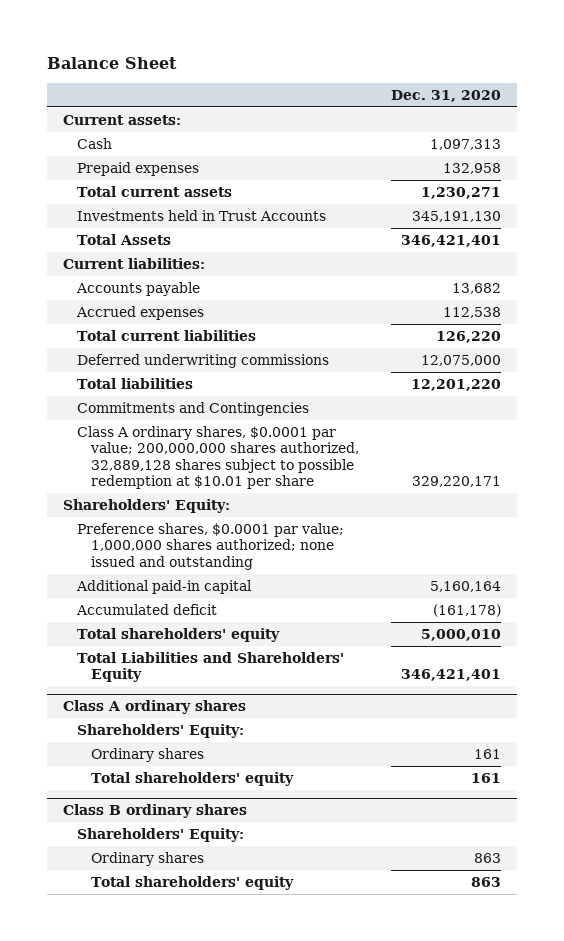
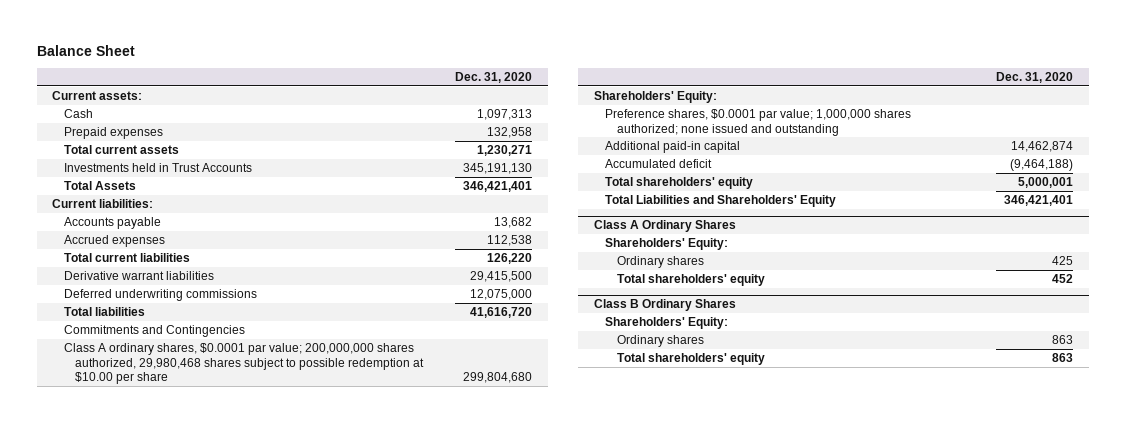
none -> [63,271,214,281] Derivative warrant liabilities
[410,379,501,392] 12,201,220 -> [469,307,532,319] 41,616,720
[76,426,359,490] Class A ordinary shares, $0.0001 par value; 200,000,000 shares authorized, 32,889,128 shares subject to possible redemption at $10.01 per share -> [63,343,425,385] Class A ordinary shares, $0.0001 par value; 200,000,000 shares authorized, 29,980,468 shares subject to possible redemption at $10.00 per share
[411,476,501,488] 329,220,171 -> [462,372,532,384] 299,804,680
[429,581,501,593] 5,160,164 -> [1011,141,1074,153] 14,462,874
[432,604,501,618] (161,178) -> [1010,159,1074,172] (9,464,188)
[420,629,501,642] 5,000,010 -> [1018,177,1074,189] 5,000,001
[63,700,247,715] Class A ordinary shares -> [593,220,736,233] Class A Ordinary Shares
[473,749,501,760] 161 -> [1052,256,1074,266] 425
[470,773,501,784] 161 -> [1052,274,1074,284] 452
[63,804,248,819] Class B ordinary shares -> [593,299,736,312] Class B Ordinary Shares

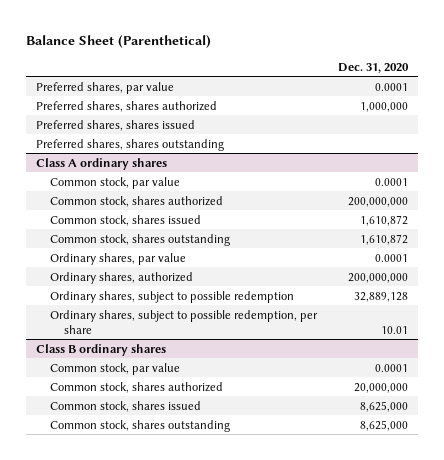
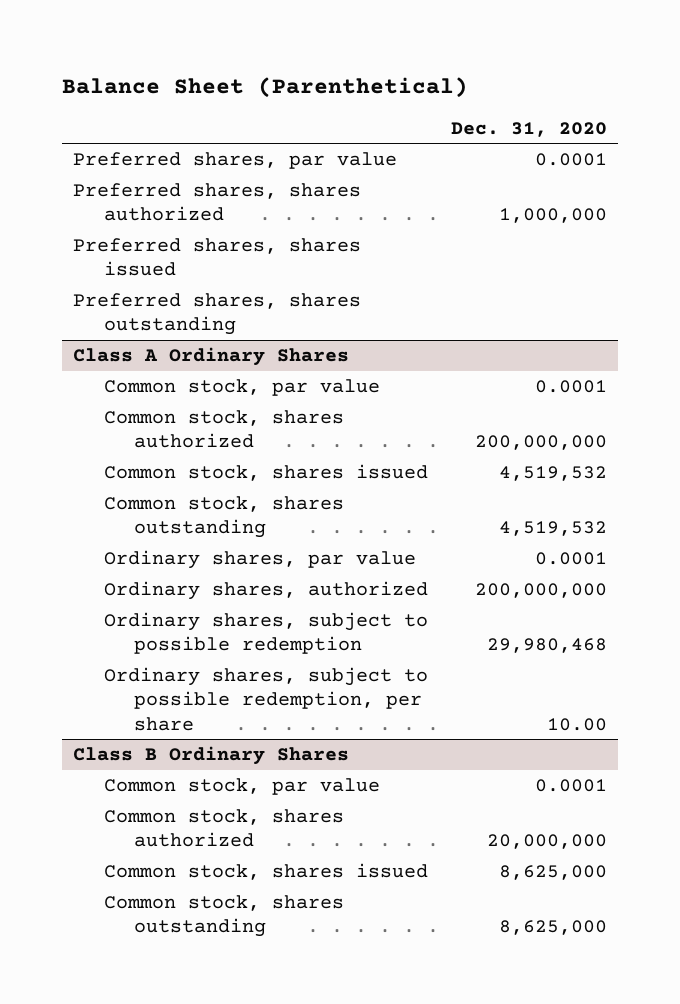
[35,157,167,170] Class A ordinary shares -> [73,347,350,367] Class A Ordinary Shares
[359,214,408,226] 1,610,872 -> [498,466,607,482] 4,519,532
[359,233,408,245] 1,610,872 -> [498,521,607,537] 4,519,532
[353,291,408,302] 32,889,128 -> [486,638,607,654] 29,980,468
[380,325,408,334] 10.01 -> [546,717,607,731] 10.00
[35,343,166,356] Class B ordinary shares -> [73,746,350,766] Class B Ordinary Shares

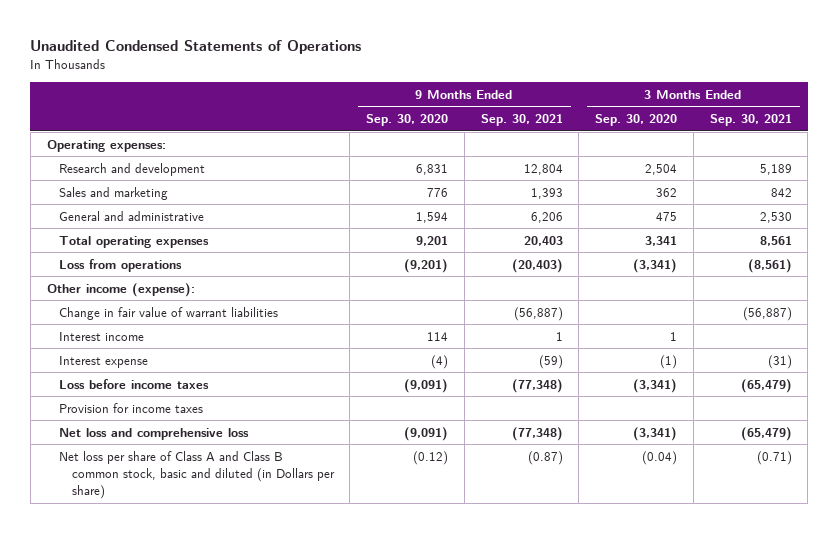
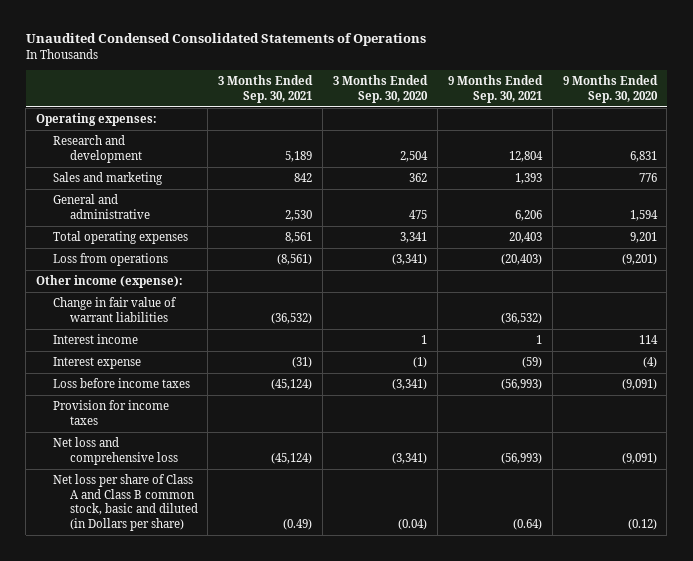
[30,39,362,54] Unaudited Condensed Statements of Operations -> [25,33,426,47] Unaudited Condensed Consolidated Statements of Operations
[513,306,563,321] (56,887) -> [500,312,542,324] (36,532)
[742,306,792,321] (56,887) -> [271,312,313,324] (36,532)
[511,378,563,393] (77,348) -> [500,379,542,391] (56,993)
[740,378,792,393] (65,479) -> [271,379,313,391] (45,124)
[511,426,563,441] (77,348) -> [500,452,542,464] (56,993)
[740,426,792,441] (65,479) -> [271,452,313,464] (45,124)
[527,450,563,465] (0.87) -> [512,518,542,530] (0.64)
[756,450,792,465] (0.71) -> [283,518,313,530] (0.49)

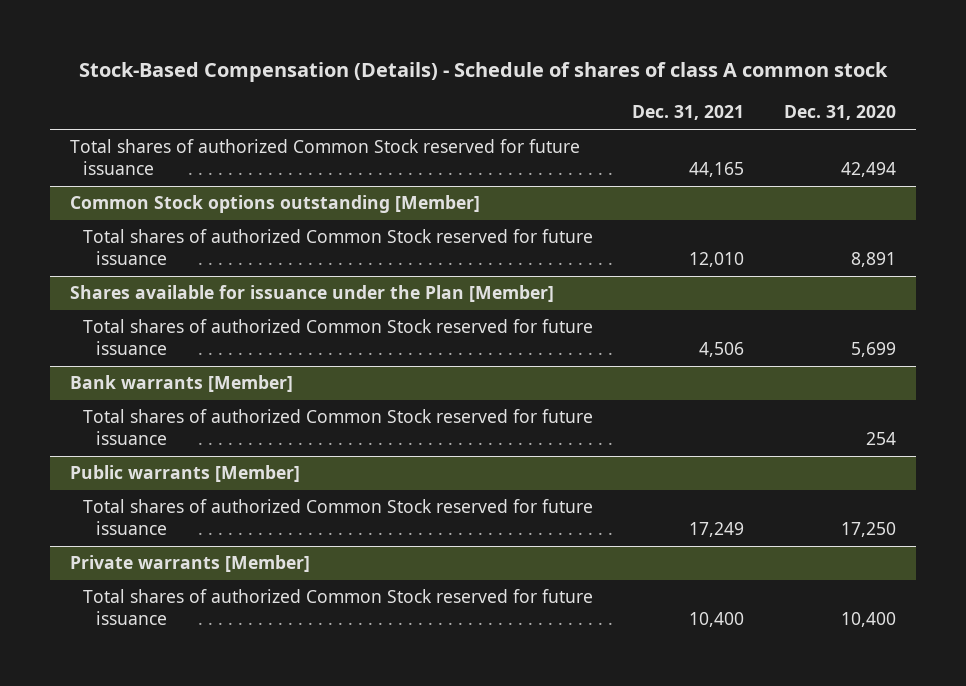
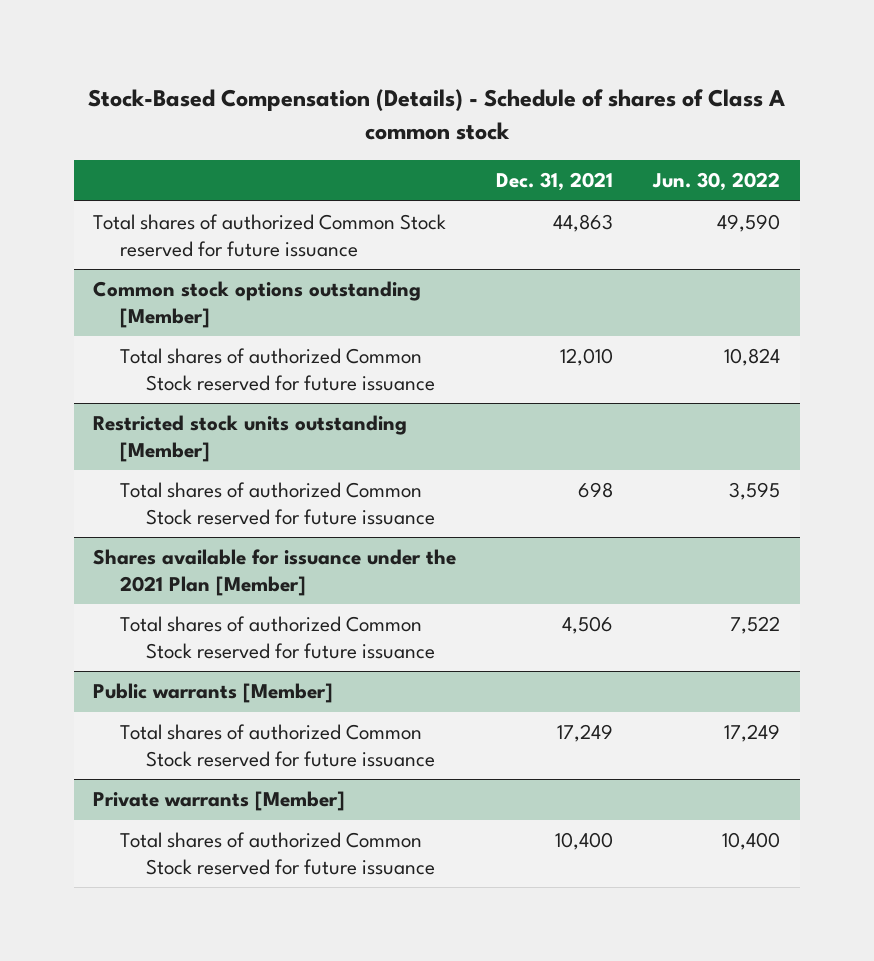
[79,62,889,83] Stock-Based Compensation (Details) - Schedule of shares of class A common stock -> [87,89,785,140] Stock-Based Compensation (Details) - Schedule of shares of Class A common stock
[784,105,897,121] Dec. 31, 2020 -> none
none -> [652,172,781,192] Jun. 30, 2022
[689,161,745,177] 44,165 -> [553,214,614,233] 44,863
[70,195,481,214] Common Stock options outstanding [Member] -> [93,281,422,328] Common stock options outstanding [Member]
none -> [93,415,408,462] Restricted stock units outstanding [Member]
none -> [119,482,436,525] Total shares of authorized Common Stock reserved for future issuance
[70,285,555,303] Shares available for issuance under the Plan [Member] -> [93,549,457,596] Shares available for issuance under the 2021 Plan [Member]
[70,375,294,393] Bank warrants [Member] -> none
[82,409,593,445] Total shares of authorized Common Stock reserved for future issuance -> none

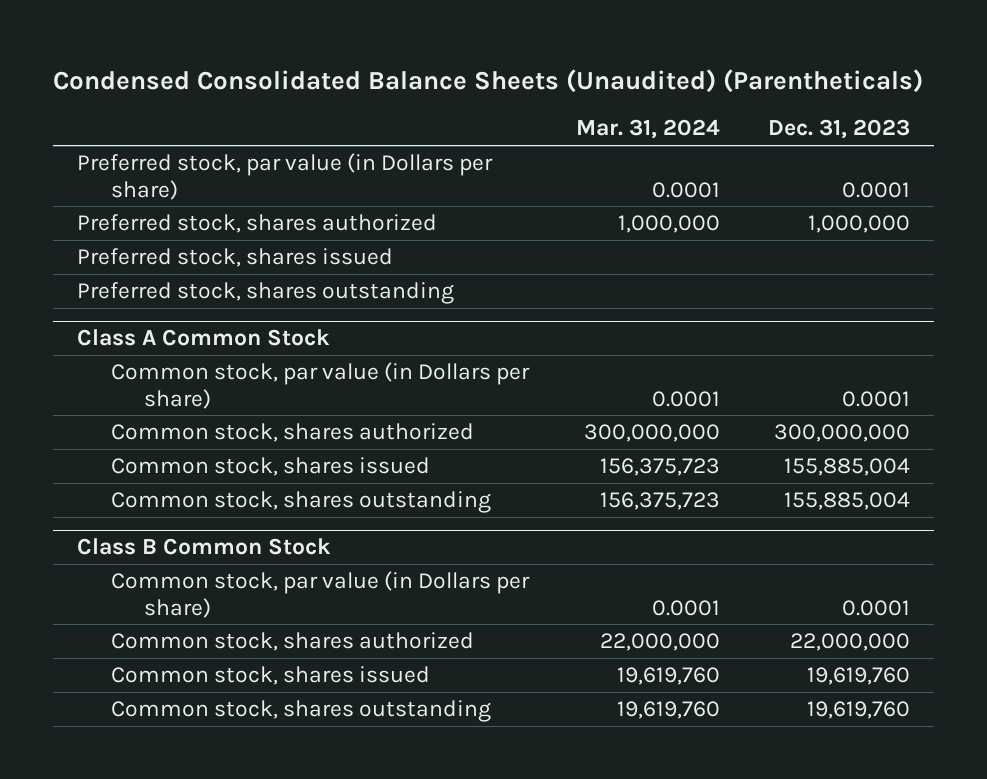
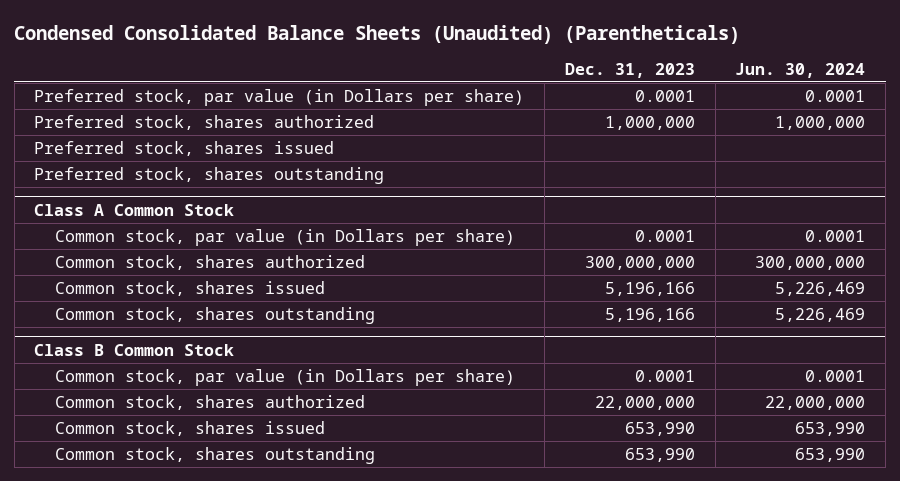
[576,119,721,140] Mar. 31, 2024 -> none
none -> [735,62,866,78] Jun. 30, 2024
[783,457,910,476] 155,885,004 -> [604,281,695,296] 5,196,166
[783,491,910,510] 155,885,004 -> [604,307,695,322] 5,196,166
[806,666,910,685] 19,619,760 -> [624,421,695,436] 653,990
[806,700,910,719] 19,619,760 -> [624,447,695,462] 653,990

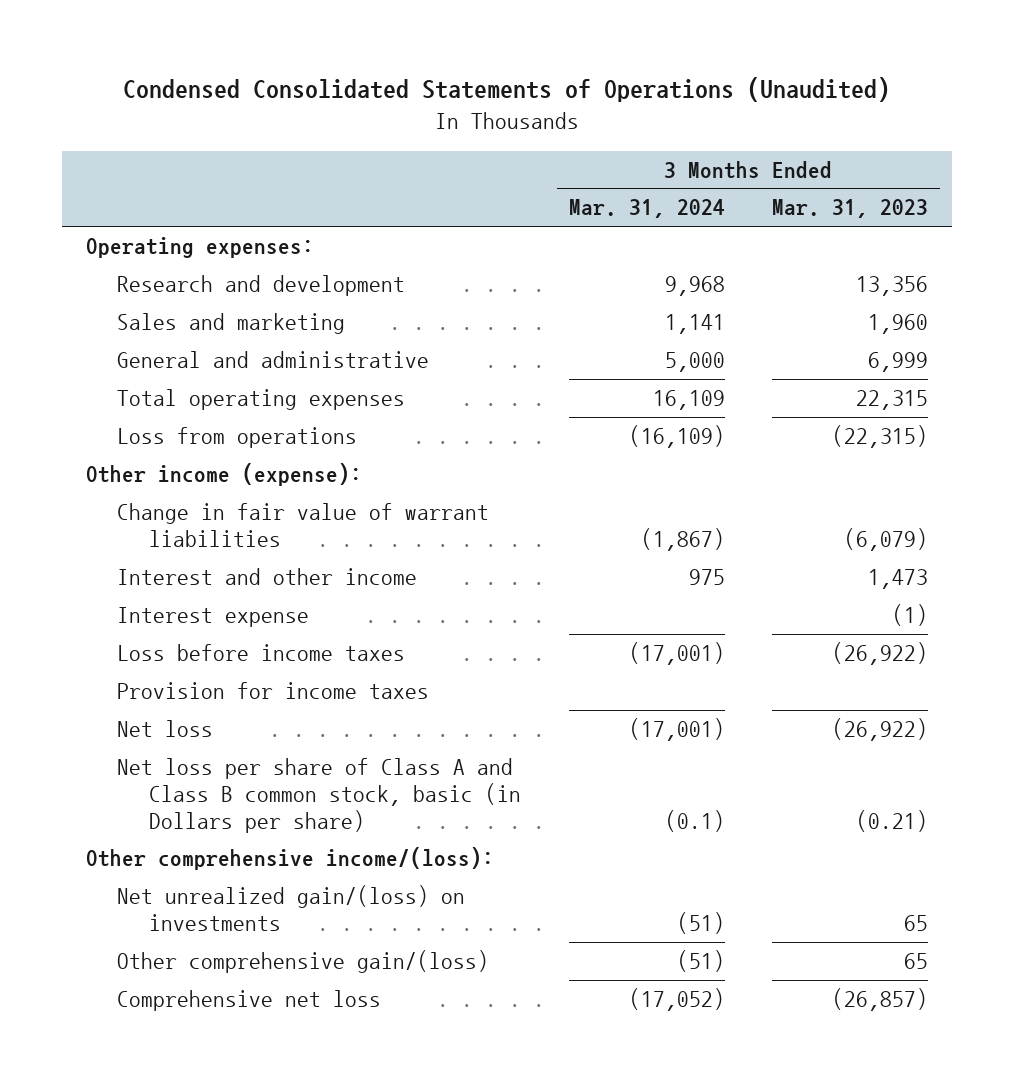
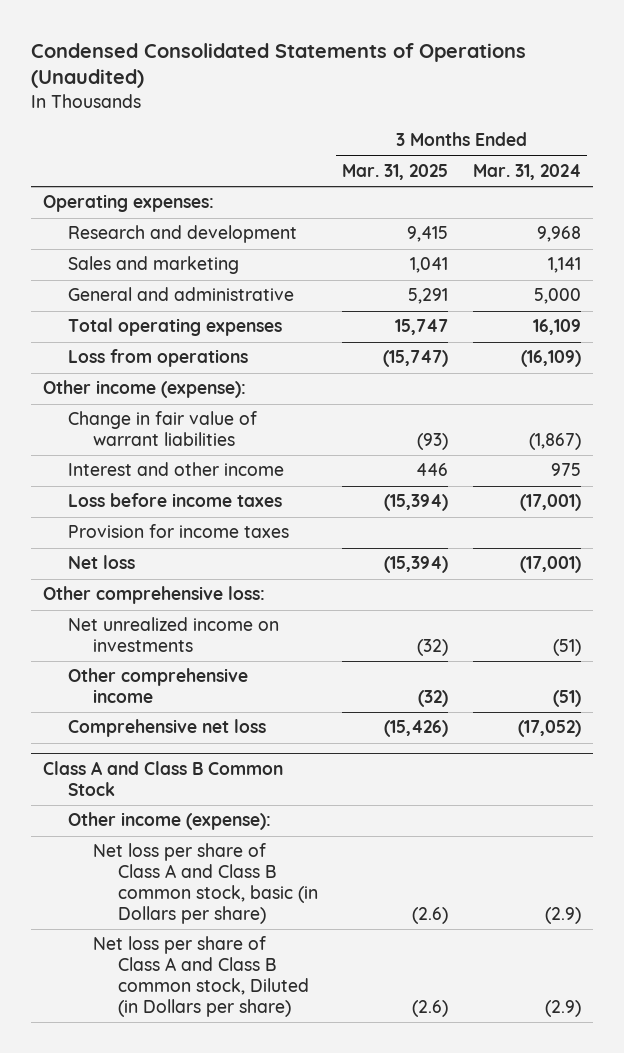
[772,199,929,219] Mar. 31, 2023 -> none
none -> [342,163,449,180] Mar. 31, 2025
[117,607,310,628] Interest expense -> none
[117,758,521,833] Net loss per share of Class A and Class B common stock, basic (in Dollars per share) -> none
[86,847,495,871] Other comprehensive income/(loss): -> [43,586,266,605] Other comprehensive loss:
[117,885,466,931] Net unrealized gain/(loss) on investments -> [67,617,279,653] Net unrealized income on investments
[117,950,490,974] Other comprehensive gain/(loss) -> [67,668,248,704] Other comprehensive income
none -> [43,760,284,796] Class A and Class B Common Stock
none -> [67,812,271,831] Other income (expense):
none -> [92,843,318,924] Net loss per share of Class A and Class B common stock, basic (in Dollars per share)
none -> [92,936,309,1017] Net loss per share of Class A and Class B common stock, Diluted (in Dollars per share)

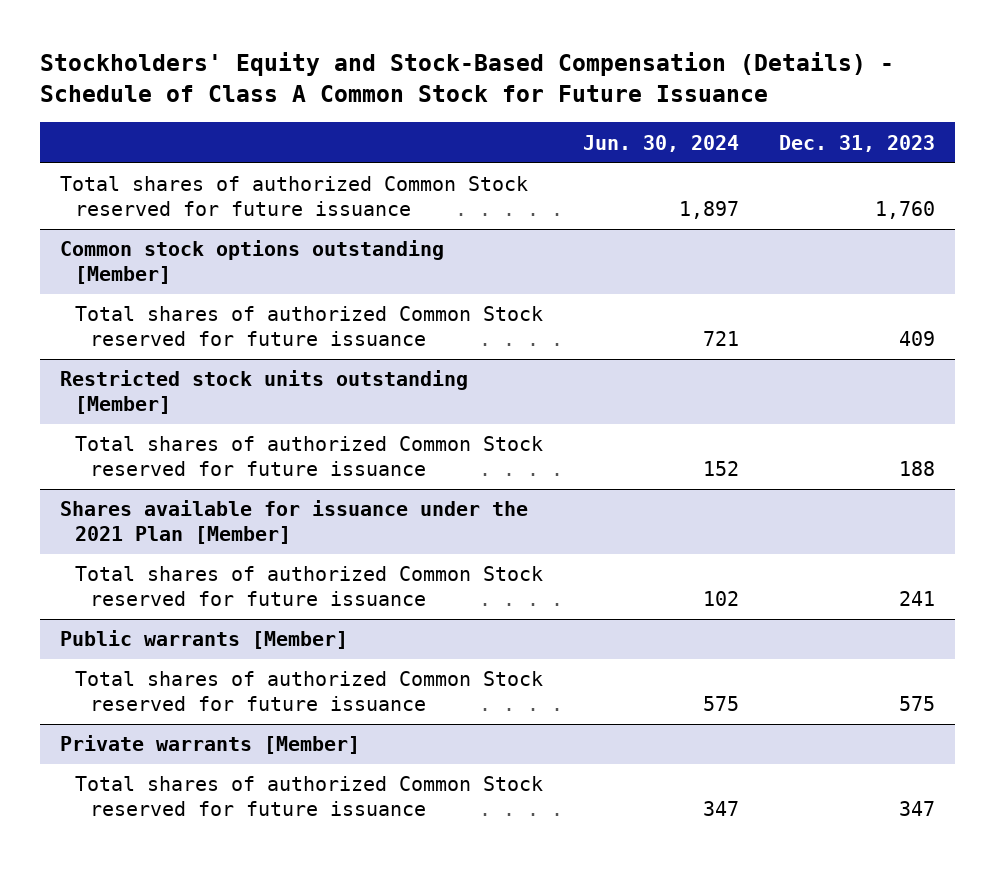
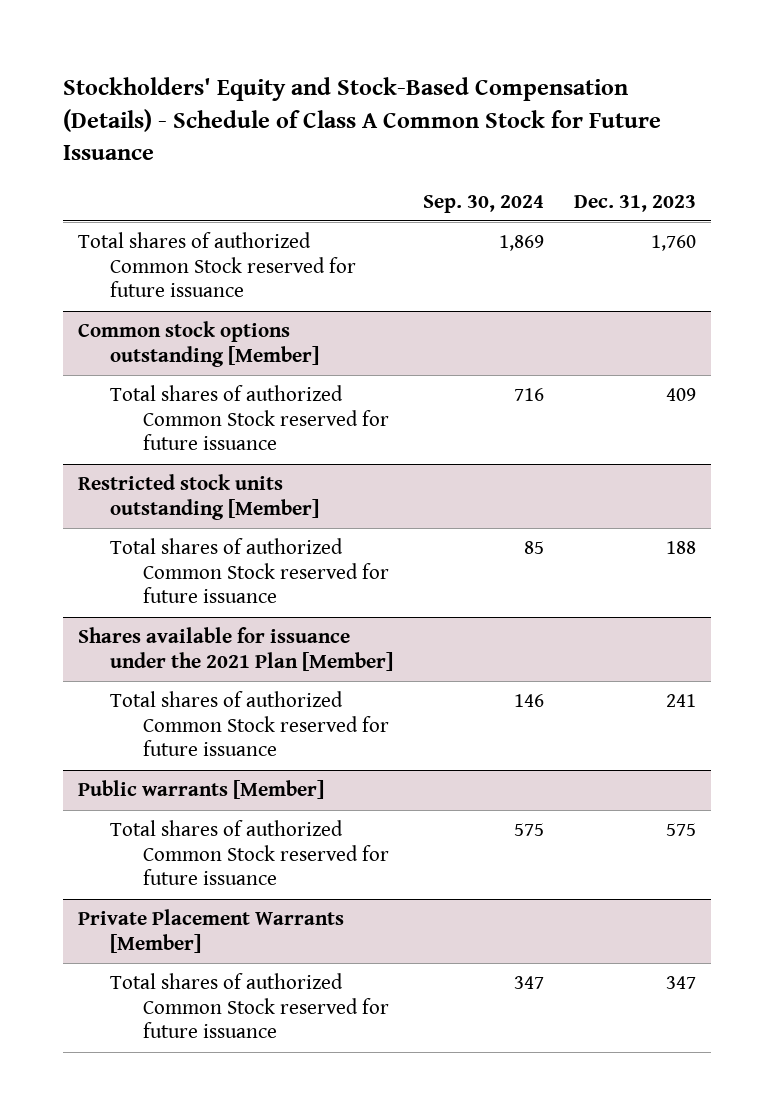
[583,134,740,152] Jun. 30, 2024 -> none
none -> [423,194,545,213] Sep. 30, 2024
[59,735,360,755] Private warrants [Member] -> [77,909,344,953] Private Placement Warrants [Member]

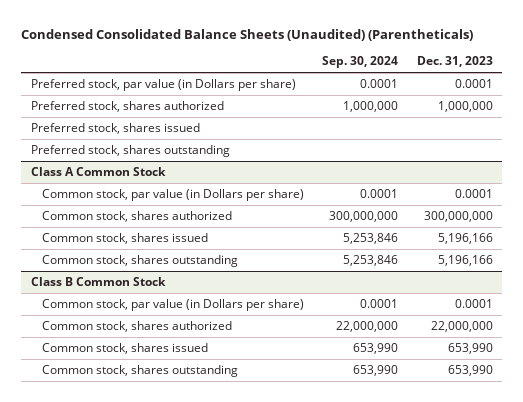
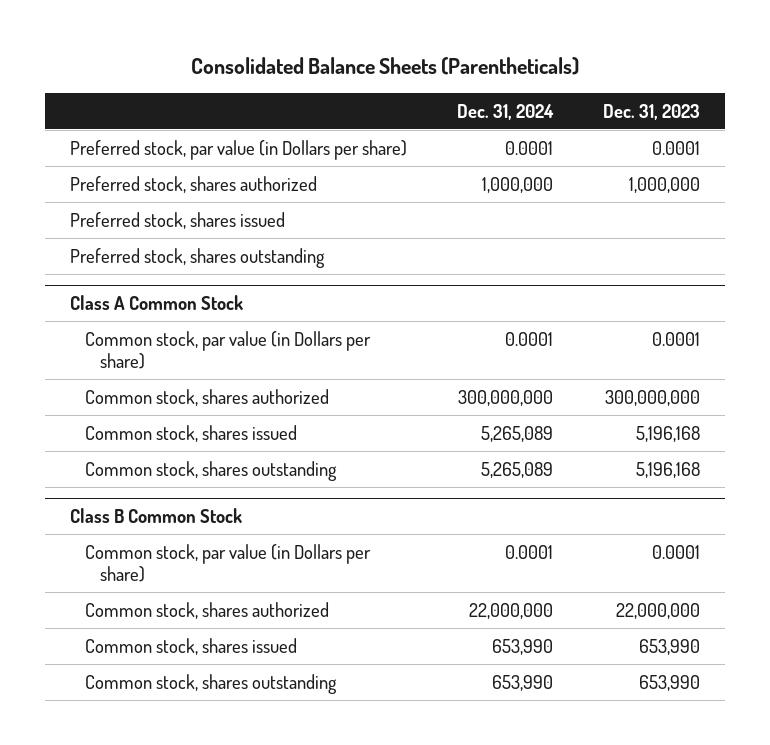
[21,28,474,41] Condensed Consolidated Balance Sheets (Unaudited) (Parentheticals) -> [191,57,580,76] Consolidated Balance Sheets (Parentheticals)
[322,56,399,69] Sep. 30, 2024 -> none
none -> [457,103,555,120] Dec. 31, 2024
[437,233,493,245] 5,196,166 -> [636,425,701,442] 5,196,168
[437,255,493,267] 5,196,166 -> [636,461,701,478] 5,196,168

